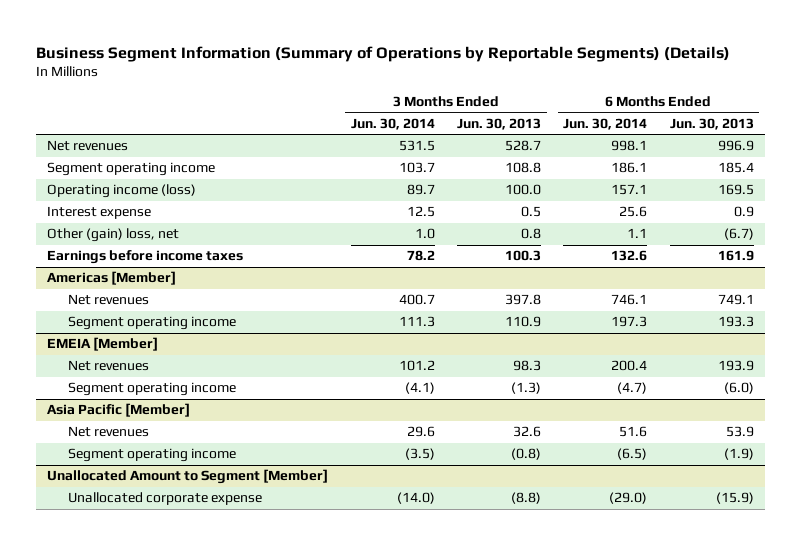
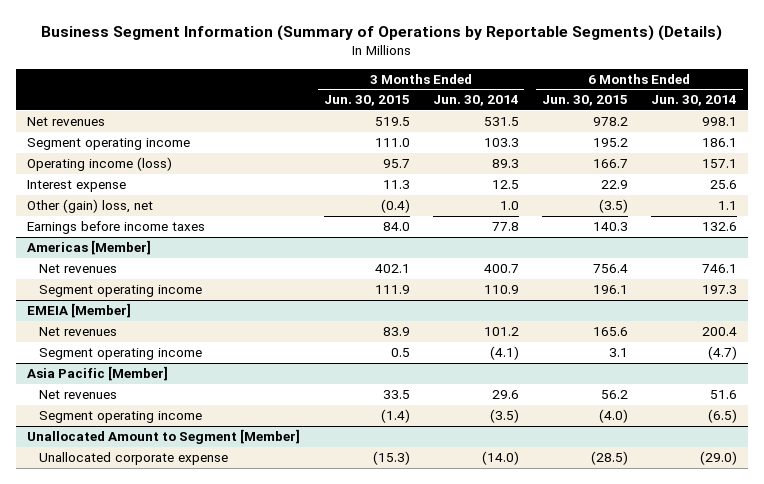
[456,117,541,130] Jun. 30, 2013 -> none
[669,117,754,130] Jun. 30, 2013 -> none
none -> [323,95,410,107] Jun. 30, 2015
none -> [541,95,628,107] Jun. 30, 2015
[398,162,435,174] 103.7 -> [483,138,519,148] 103.3
[406,184,435,196] 89.7 -> [491,159,519,169] 89.3
[406,250,435,262] 78.2 -> [491,222,519,232] 77.8
[398,316,435,328] 111.3 -> [483,285,519,295] 110.9

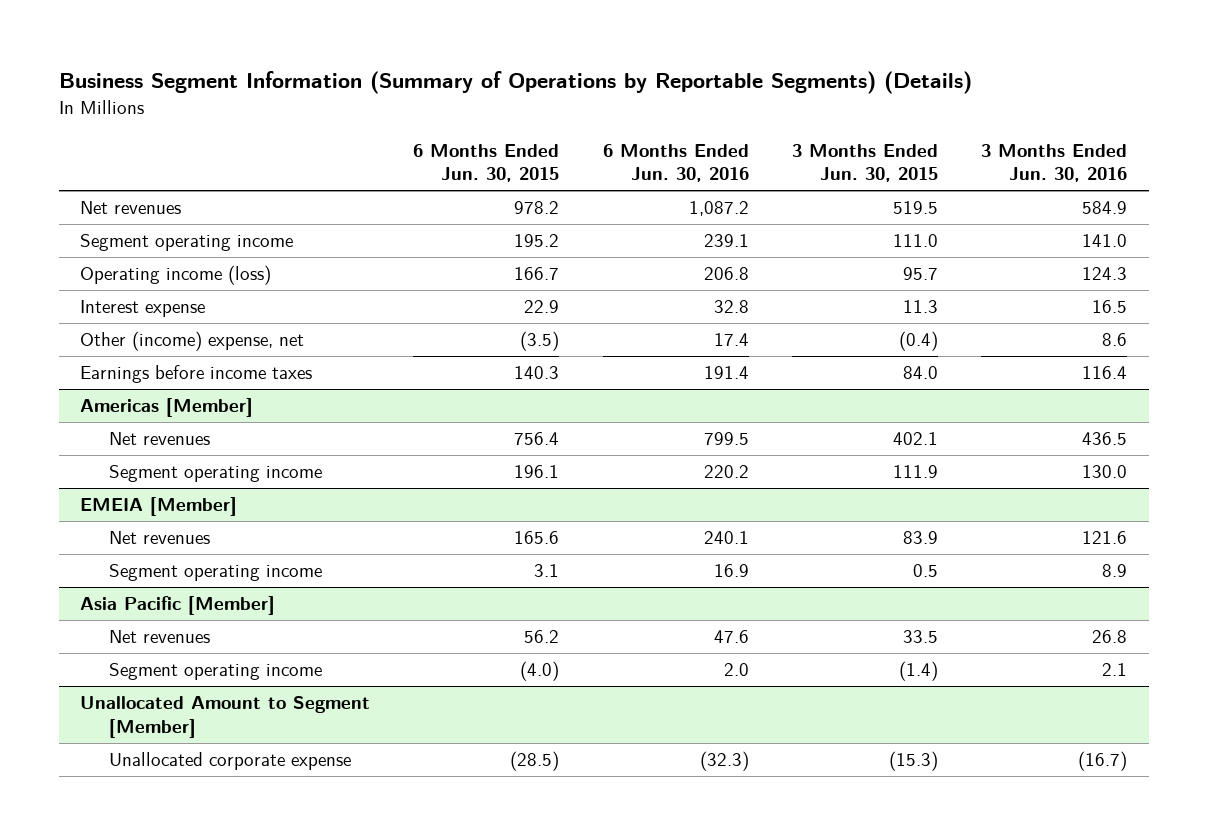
[432,95,519,107] Jun. 30, 2014 -> none
[650,95,737,107] Jun. 30, 2014 -> none
none -> [602,143,749,183] 6 Months Ended Jun. 30, 2016
none -> [980,143,1127,183] 3 Months Ended Jun. 30, 2016
[27,199,154,214] Other (gain) loss, net -> [80,331,305,352] Other (income) expense, net

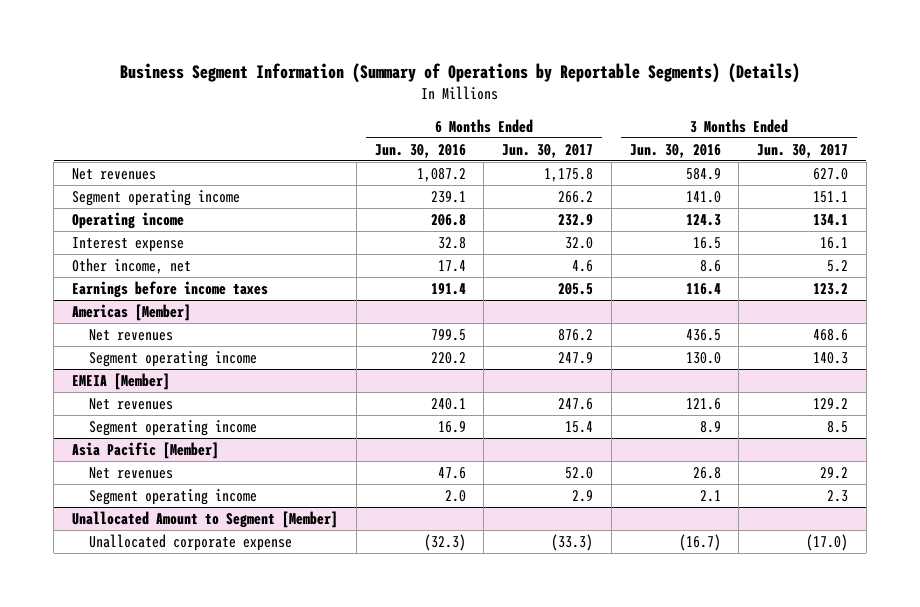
[413,143,560,183] 6 Months Ended Jun. 30, 2015 -> none
[791,143,938,183] 3 Months Ended Jun. 30, 2015 -> none
none -> [502,143,594,158] Jun. 30, 2017
none -> [757,143,849,158] Jun. 30, 2017
[80,265,272,286] Operating income (loss) -> [72,211,185,229] Operating income
[80,331,305,352] Other (income) expense, net -> [72,257,192,274] Other income, net

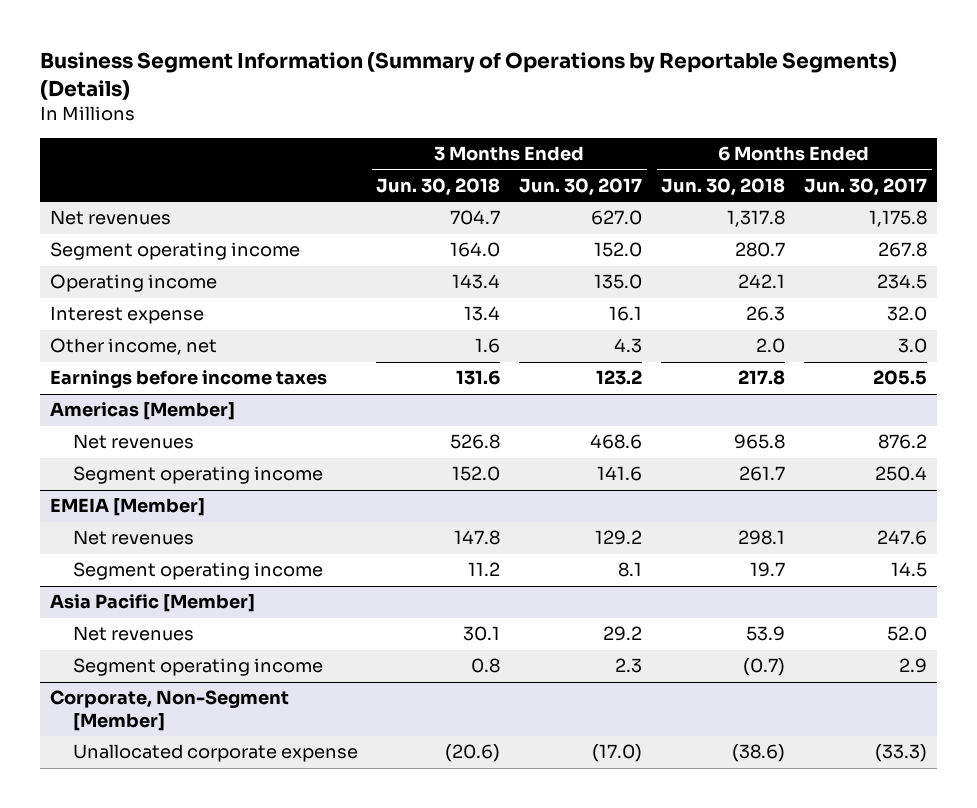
[374,143,466,158] Jun. 30, 2016 -> none
[629,143,721,158] Jun. 30, 2016 -> none
none -> [376,177,501,196] Jun. 30, 2018
none -> [661,177,786,196] Jun. 30, 2018
[558,190,594,203] 266.2 -> [878,242,928,258] 267.8
[813,190,849,203] 151.1 -> [594,242,643,258] 152.0
[558,213,594,226] 232.9 -> [877,274,928,290] 234.5
[813,213,849,226] 134.1 -> [594,274,643,290] 135.0
[572,259,594,272] 4.6 -> [898,338,928,354] 3.0
[827,259,849,272] 5.2 -> [614,338,643,354] 4.3
[558,351,594,364] 247.9 -> [875,466,928,482] 250.4
[813,351,849,364] 140.3 -> [597,466,643,482] 141.6
[565,420,594,433] 15.4 -> [891,562,928,578] 14.5
[827,420,849,433] 8.5 -> [618,562,643,578] 8.1
[72,510,339,528] Unallocated Amount to Segment [Member] -> none
none -> [49,690,289,731] Corporate, Non-Segment [Member]

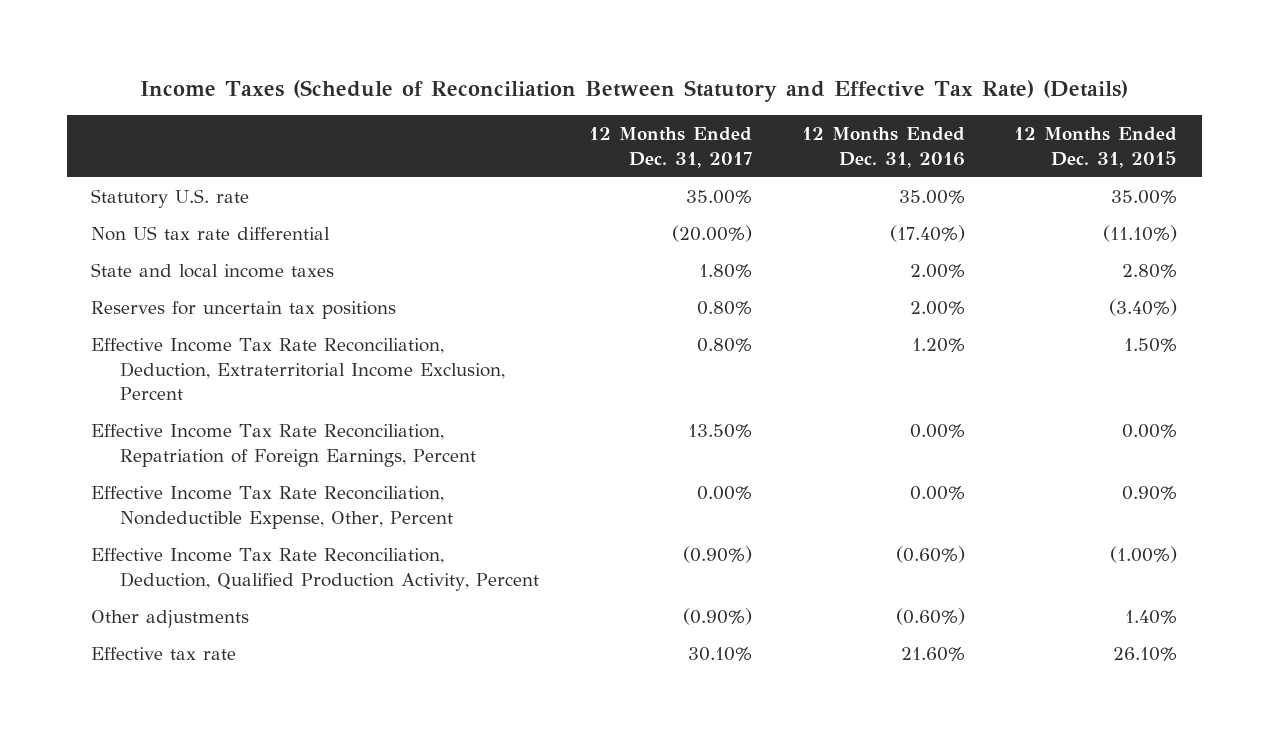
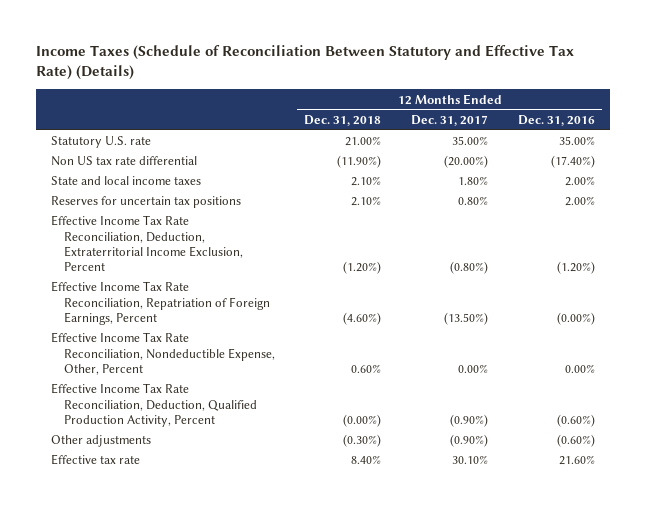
[1014,127,1178,168] 12 Months Ended Dec. 31, 2015 -> none
none -> [304,114,382,126] Dec. 31, 2018
[697,338,753,353] 0.80% -> [450,261,489,275] (0.80%)
[911,338,965,353] 1.20% -> [556,261,595,275] (1.20%)
[688,424,753,439] 13.50% -> [444,312,489,326] (13.50%)
[909,424,965,439] 0.00% -> [556,312,595,326] (0.00%)

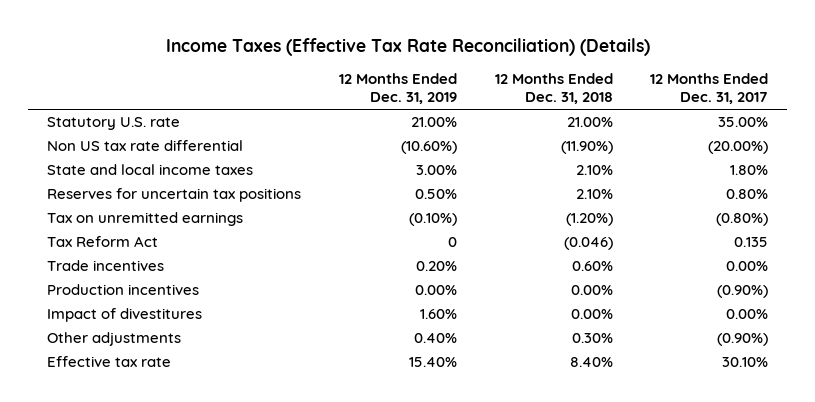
[36,45,575,81] Income Taxes (Schedule of Reconciliation Between Statutory and Effective Tax Rate) (Details) -> [165,37,650,56] Income Taxes (Effective Tax Rate Reconciliation) (Details)
[517,114,595,126] Dec. 31, 2016 -> none
none -> [338,73,457,105] 12 Months Ended Dec. 31, 2019
[51,281,270,326] Effective Income Tax Rate Reconciliation, Repatriation of Foreign Earnings, Percent -> none
[51,383,257,428] Effective Income Tax Rate Reconciliation, Deduction, Qualified Production Activity, Percent -> none
[51,215,243,272] Effective Income Tax Rate Reconciliation, Deduction, Extraterritorial Income Exclusion, Percent -> [47,212,244,227] Tax on unremitted earnings
none -> [47,236,159,248] Tax Reform Act
[51,332,275,376] Effective Income Tax Rate Reconciliation, Nondeductible Expense, Other, Percent -> [47,260,165,272] Trade incentives
none -> [47,284,200,296] Production incentives
none -> [47,308,203,323] Impact of divestitures
[343,434,382,448] (0.30%) -> [571,333,613,344] 0.30%

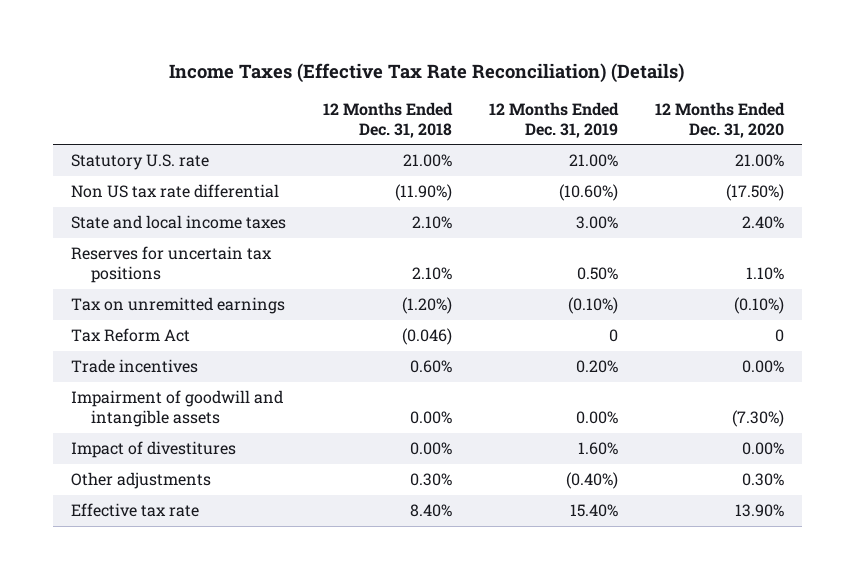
[650,73,769,105] 12 Months Ended Dec. 31, 2017 -> none
none -> [654,101,785,138] 12 Months Ended Dec. 31, 2020
[47,284,200,296] Production incentives -> none
none -> [70,390,283,428] Impairment of goodwill and intangible assets
[413,333,457,344] 0.40% -> [565,472,618,490] (0.40%)

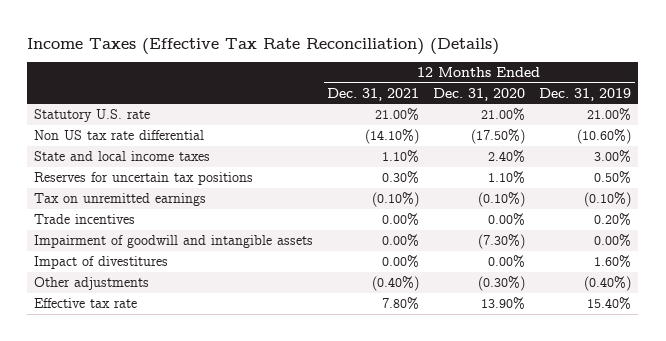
[322,101,453,138] 12 Months Ended Dec. 31, 2018 -> none
none -> [327,87,420,101] Dec. 31, 2021
[70,328,190,343] Tax Reform Act -> none
[741,473,784,487] 0.30% -> [478,276,526,292] (0.30%)

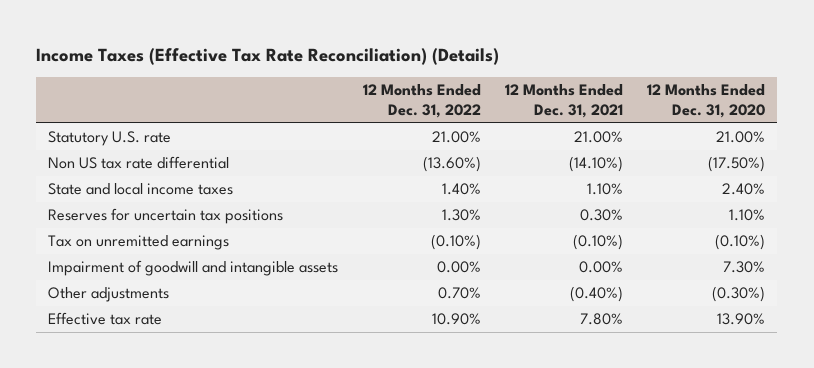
[539,87,632,101] Dec. 31, 2019 -> none
none -> [362,84,481,118] 12 Months Ended Dec. 31, 2022
[34,214,136,225] Trade incentives -> none
[34,256,169,270] Impact of divestitures -> none
[478,234,526,250] (7.30%) -> [723,261,766,274] 7.30%

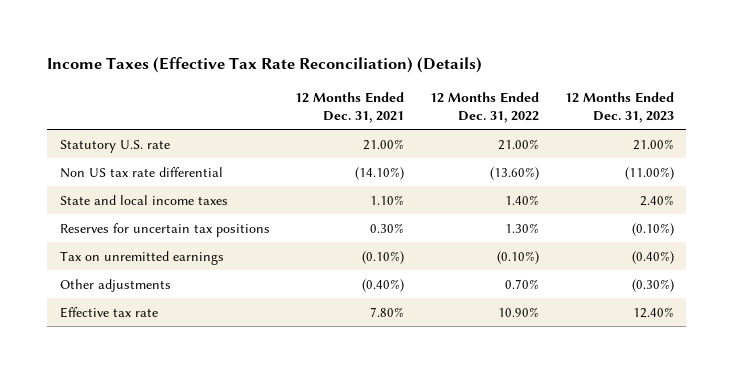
[647,84,766,118] 12 Months Ended Dec. 31, 2020 -> none
none -> [564,92,674,123] 12 Months Ended Dec. 31, 2023
[48,260,339,277] Impairment of goodwill and intangible assets -> none

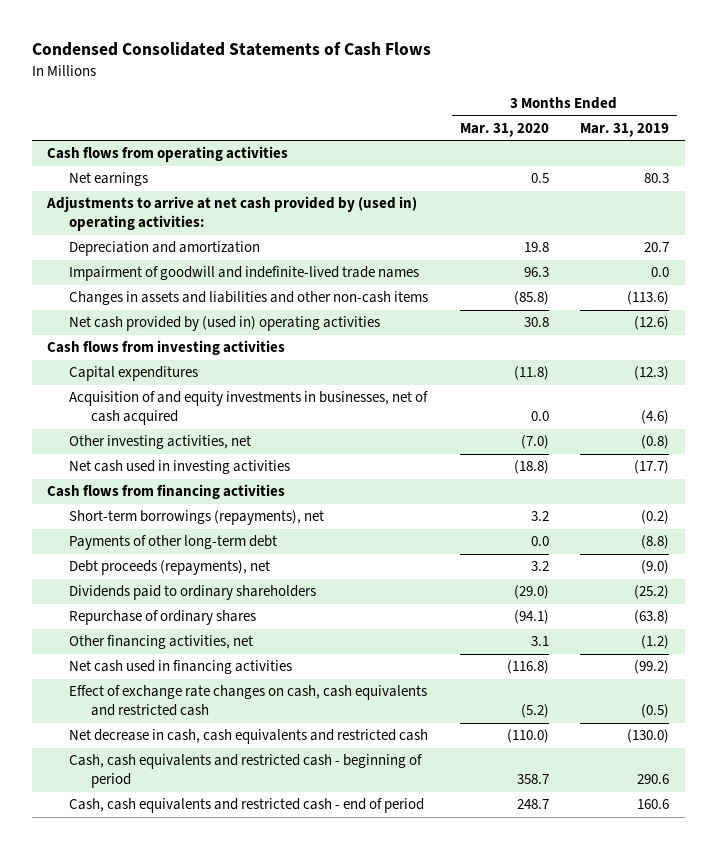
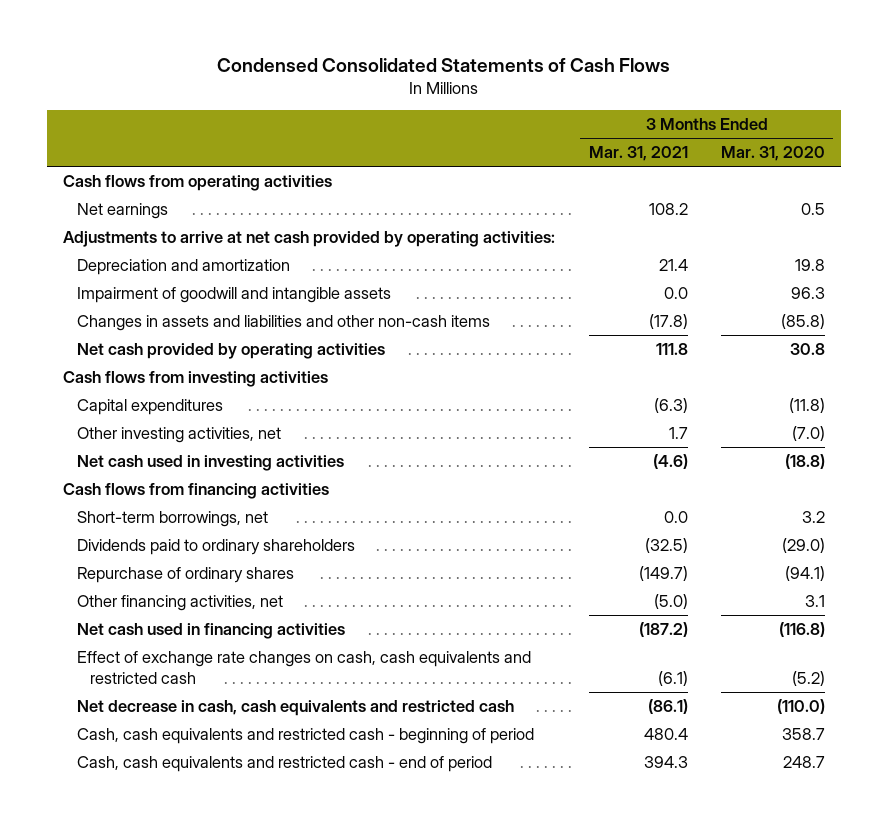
[580,122,670,137] Mar. 31, 2019 -> none
none -> [588,146,688,162] Mar. 31, 2021
[46,196,418,232] Adjustments to arrive at net cash provided by (used in) operating activities: -> [63,230,556,247] Adjustments to arrive at net cash provided by operating activities:
[69,266,420,282] Impairment of goodwill and indefinite-lived trade names -> [76,286,391,303] Impairment of goodwill and intangible assets
[69,316,381,332] Net cash provided by (used in) operating activities -> [76,342,385,359] Net cash provided by operating activities
[69,391,429,426] Acquisition of and equity investments in businesses, net of cash acquired -> none
[69,535,278,551] Payments of other long-term debt -> none
[69,560,271,576] Debt proceeds (repayments), net -> none
[69,510,325,526] Short-term borrowings (repayments), net -> [76,510,268,527] Short-term borrowings, net

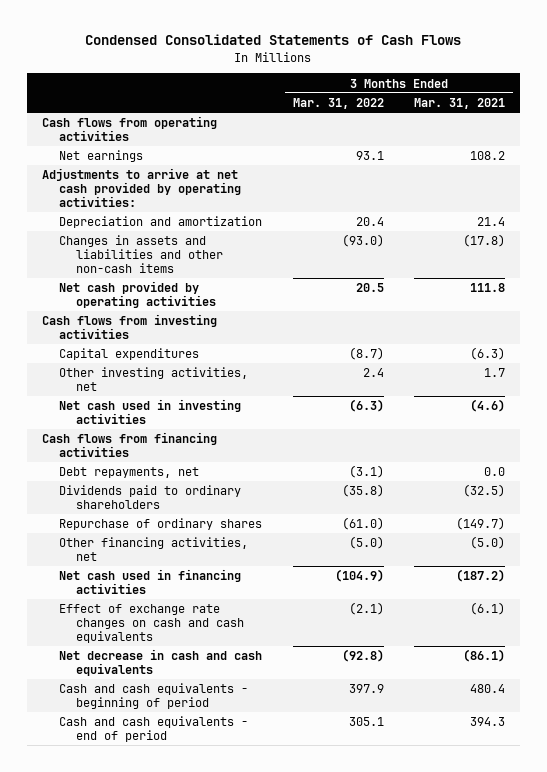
[720,146,825,162] Mar. 31, 2020 -> none
none -> [292,97,384,109] Mar. 31, 2022
[76,286,391,303] Impairment of goodwill and intangible assets -> none
[76,510,268,527] Short-term borrowings, net -> none
none -> [59,467,200,479] Debt repayments, net
[76,650,531,684] Effect of exchange rate changes on cash, cash equivalents and restricted cash -> [59,604,245,644] Effect of exchange rate changes on cash and cash equivalents
[76,699,514,716] Net decrease in cash, cash equivalents and restricted cash -> [59,649,263,677] Net decrease in cash and cash equivalents
[76,727,534,744] Cash, cash equivalents and restricted cash - beginning of period -> [59,683,249,710] Cash and cash equivalents - beginning of period
[76,755,492,772] Cash, cash equivalents and restricted cash - end of period -> [59,716,249,743] Cash and cash equivalents - end of period

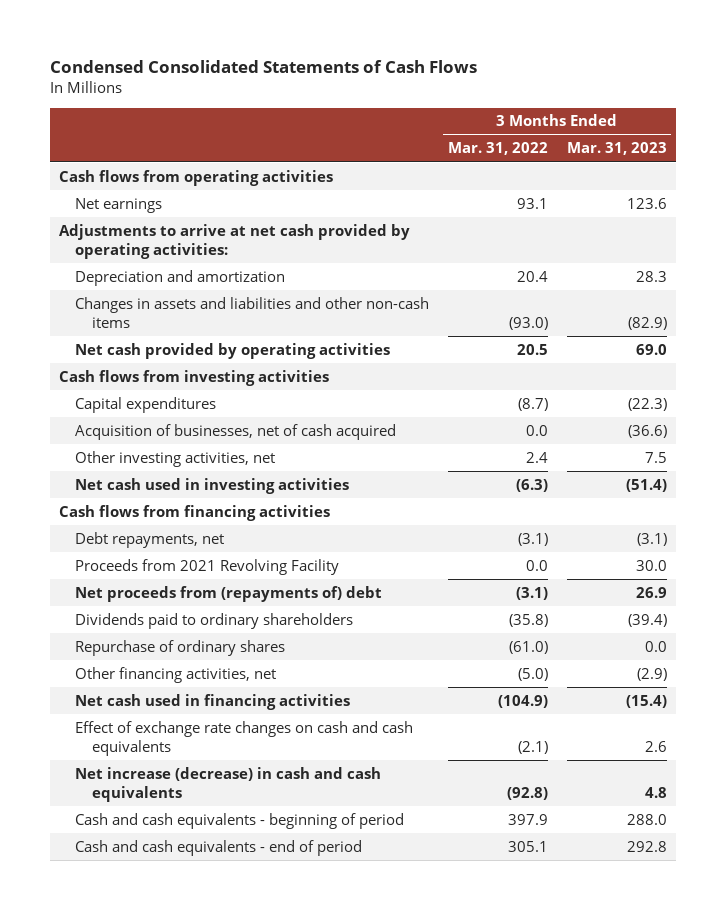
[413,97,505,109] Mar. 31, 2021 -> none
none -> [566,142,667,156] Mar. 31, 2023
none -> [75,423,397,440] Acquisition of businesses, net of cash acquired
none -> [75,558,340,575] Proceeds from 2021 Revolving Facility
none -> [75,585,383,602] Net proceeds from (repayments of) debt
[59,649,263,677] Net decrease in cash and cash equivalents -> [75,766,382,802] Net increase (decrease) in cash and cash equivalents

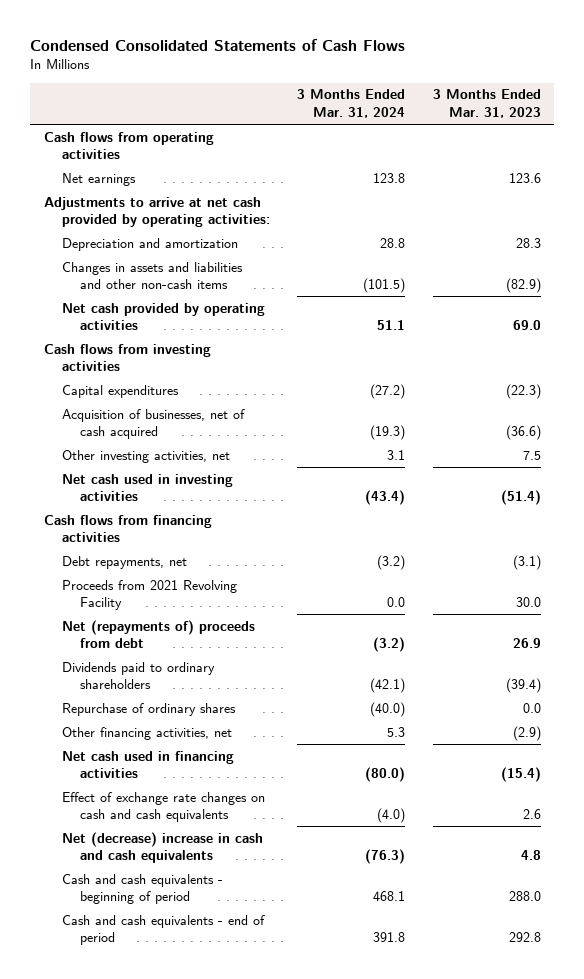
[448,142,549,156] Mar. 31, 2022 -> none
none -> [297,89,406,118] 3 Months Ended Mar. 31, 2024
[75,585,383,602] Net proceeds from (repayments of) debt -> [62,619,256,648] Net (repayments of) proceeds from debt
[75,766,382,802] Net increase (decrease) in cash and cash equivalents -> [62,831,264,863] Net (decrease) increase in cash and cash equivalents

